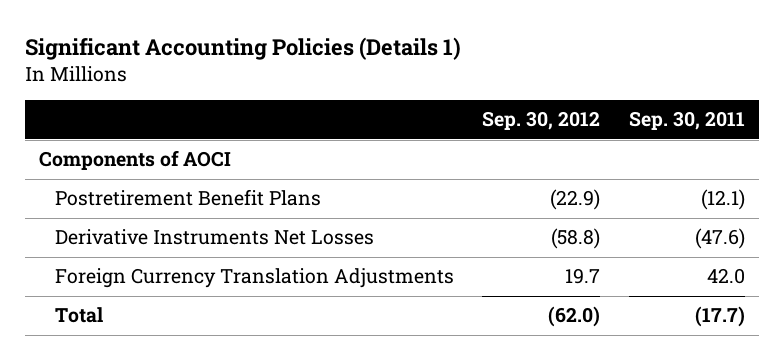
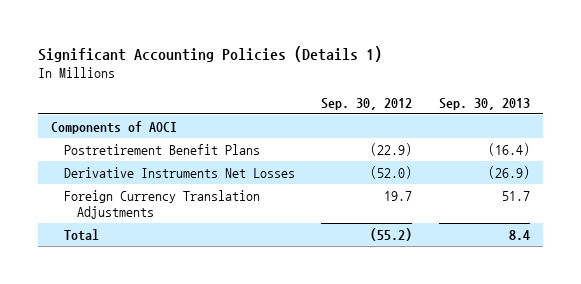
[628,111,745,131] Sep. 30, 2011 -> none
none -> [438,97,530,110] Sep. 30, 2013
[551,228,601,250] (58.8) -> [370,165,413,179] (52.0)
[548,306,601,328] (62.0) -> [370,227,413,241] (55.2)

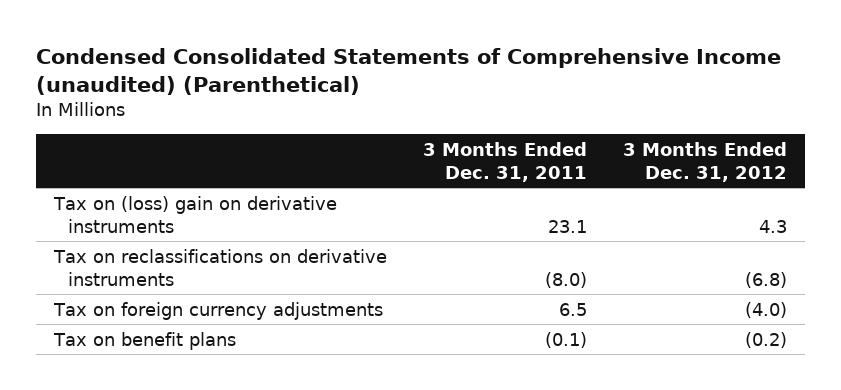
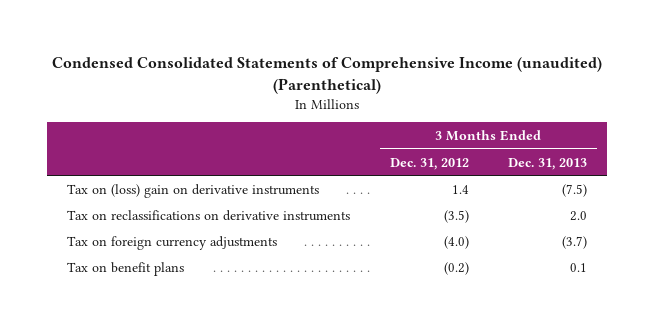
[422,141,587,182] 3 Months Ended Dec. 31, 2011 -> none
none -> [508,157,588,170] Dec. 31, 2013
[758,219,787,233] 4.3 -> [451,184,469,194] 1.4
[744,271,787,288] (6.8) -> [443,209,469,223] (3.5)

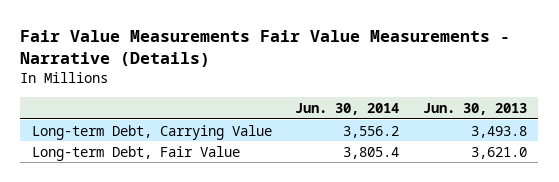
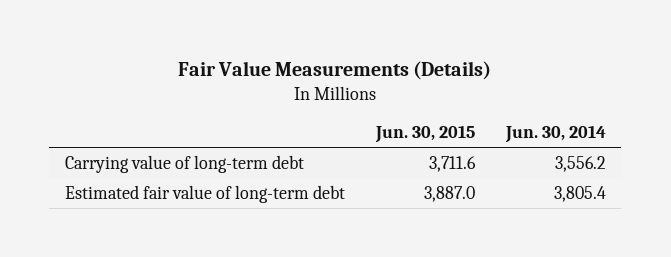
[20,30,511,68] Fair Value Measurements Fair Value Measurements - Narrative (Details) -> [178,61,492,81] Fair Value Measurements (Details)
[422,103,527,116] Jun. 30, 2013 -> none
none -> [374,125,475,144] Jun. 30, 2015
[31,124,272,140] Long-term Debt, Carrying Value -> [64,154,304,173] Carrying value of long-term debt
[31,145,240,161] Long-term Debt, Fair Value -> [64,184,345,203] Estimated fair value of long-term debt

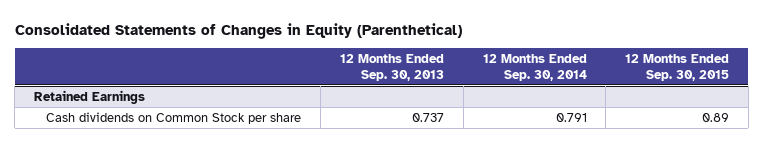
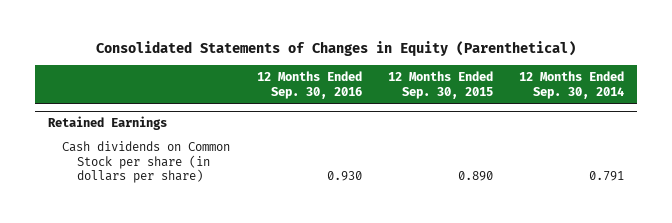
[340,53,445,81] 12 Months Ended Sep. 30, 2013 -> none
none -> [256,71,362,99] 12 Months Ended Sep. 30, 2016
[46,112,302,125] Cash dividends on Common Stock per share -> [62,140,231,184] Cash dividends on Common Stock per share (in dollars per share)
[702,113,730,123] 0.89 -> [457,171,493,182] 0.890

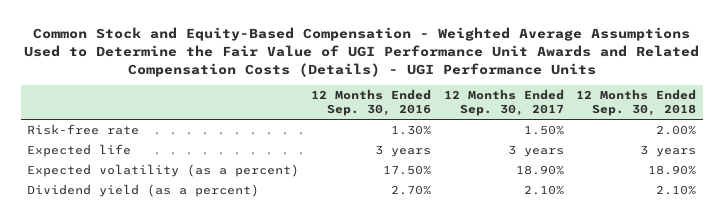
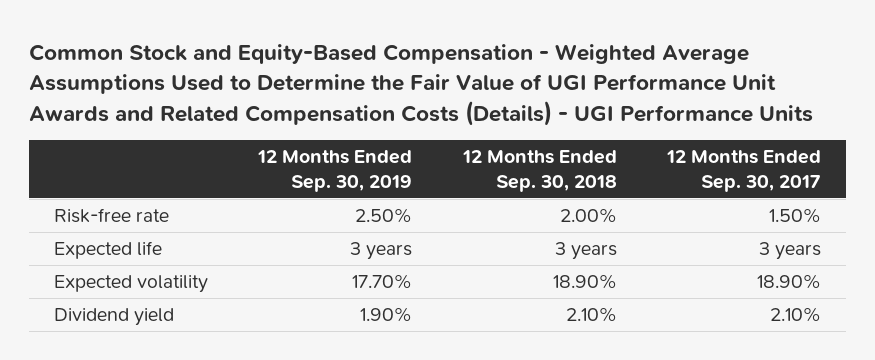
[311,89,432,117] 12 Months Ended Sep. 30, 2016 -> none
none -> [257,150,413,193] 12 Months Ended Sep. 30, 2019
[26,163,299,177] Expected volatility (as a percent) -> [54,275,209,294] Expected volatility
[26,183,259,197] Dividend yield (as a percent) -> [54,308,175,327] Dividend yield

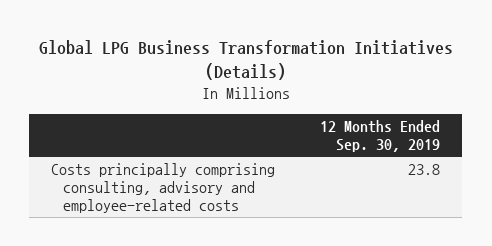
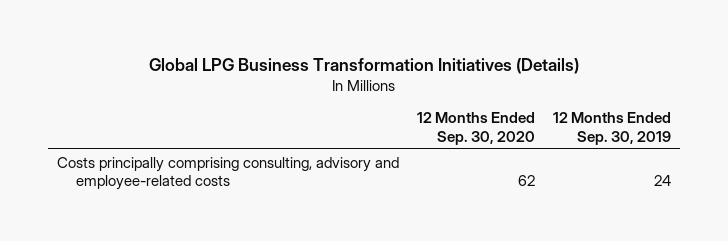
none -> [416,112,535,145] 12 Months Ended Sep. 30, 2020
[408,164,441,176] 23.8 -> [653,175,671,187] 24

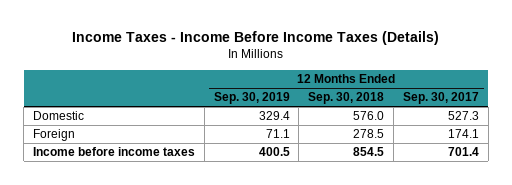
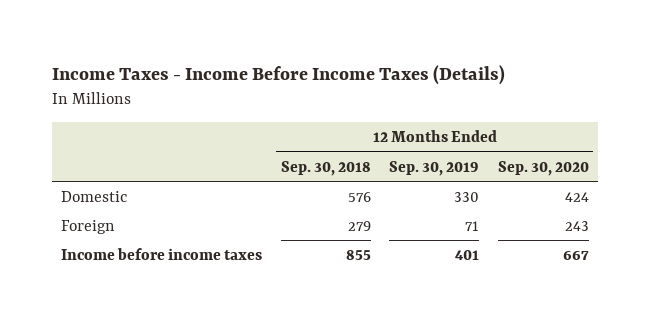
[402,92,479,105] Sep. 30, 2017 -> none
none -> [497,160,589,176] Sep. 30, 2020
[258,111,290,121] 329.4 -> [454,191,480,202] 330
[353,111,385,121] 576.0 -> [347,191,371,202] 576
[265,129,290,139] 71.1 -> [465,220,480,231] 71
[353,129,385,139] 278.5 -> [347,220,371,231] 279
[258,147,290,157] 400.5 -> [455,249,480,260] 401
[353,147,385,157] 854.5 -> [345,249,371,260] 855

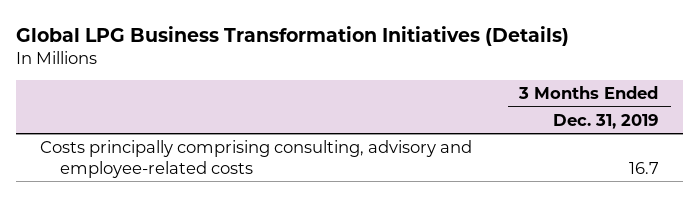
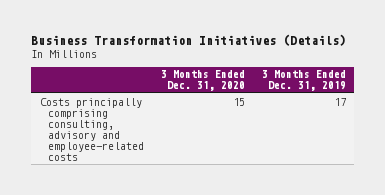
[16,25,570,46] Global LPG Business Transformation Initiatives (Details) -> [31,34,347,47] Business Transformation Initiatives (Details)
none -> [161,70,246,92] 3 Months Ended Dec. 31, 2020
[628,161,659,174] 16.7 -> [333,97,346,106] 17

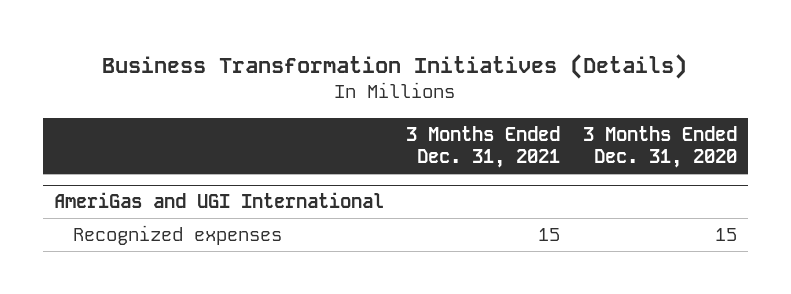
[261,70,346,92] 3 Months Ended Dec. 31, 2019 -> none
none -> [406,125,561,169] 3 Months Ended Dec. 31, 2021
none -> [54,192,385,209] AmeriGas and UGI International
[39,97,145,161] Costs principally comprising consulting, advisory and employee-related costs -> [73,225,283,246] Recognized expenses

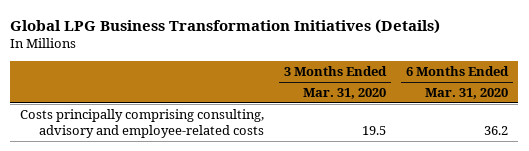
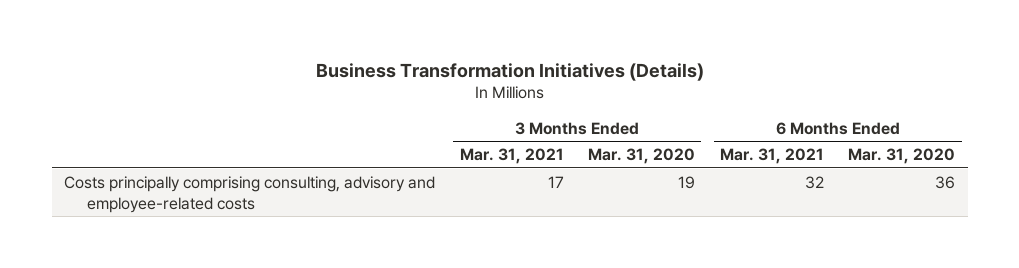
[10,18,441,34] Global LPG Business Transformation Initiatives (Details) -> [315,62,704,81] Business Transformation Initiatives (Details)
none -> [459,148,564,165] Mar. 31, 2021
none -> [719,148,824,165] Mar. 31, 2021
[362,126,387,136] 19.5 -> [678,175,696,189] 19
[484,126,509,136] 36.2 -> [935,175,956,189] 36

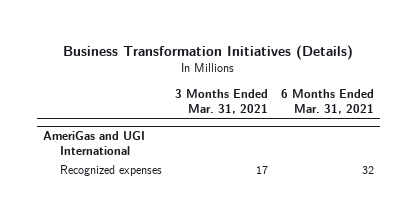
[588,148,696,165] Mar. 31, 2020 -> none
[848,148,956,165] Mar. 31, 2020 -> none
none -> [43,131,146,155] AmeriGas and UGI International
[63,175,435,213] Costs principally comprising consulting, advisory and employee-related costs -> [60,164,163,176] Recognized expenses

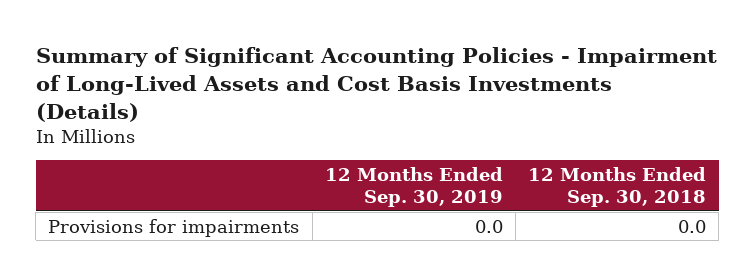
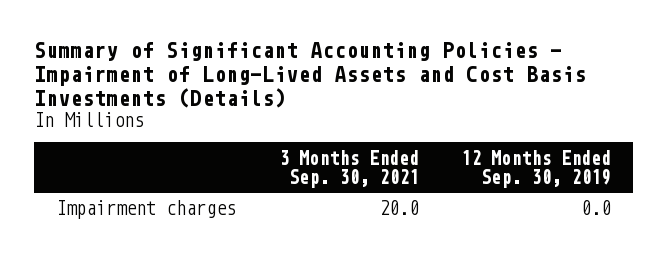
[527,167,706,208] 12 Months Ended Sep. 30, 2018 -> none
none -> [278,149,419,189] 3 Months Ended Sep. 30, 2021
[48,218,300,237] Provisions for impairments -> [55,200,236,220] Impairment charges

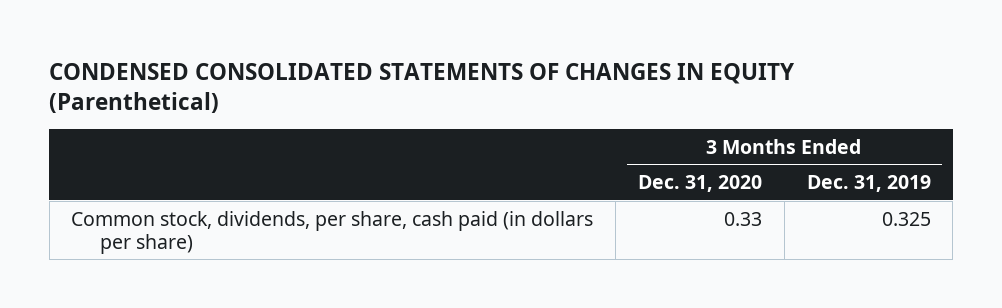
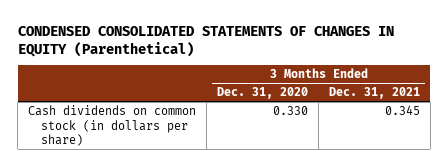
[806,175,931,193] Dec. 31, 2019 -> none
none -> [329,87,421,100] Dec. 31, 2021
[71,210,594,254] Common stock, dividends, per share, cash paid (in dollars per share) -> [28,105,197,147] Cash dividends on common stock (in dollars per share)
[724,211,763,226] 0.33 -> [273,106,309,116] 0.330

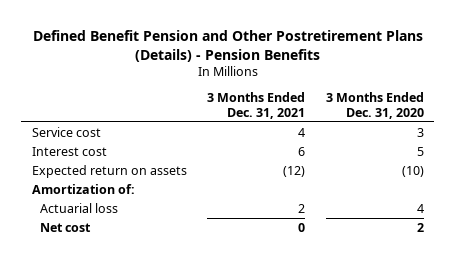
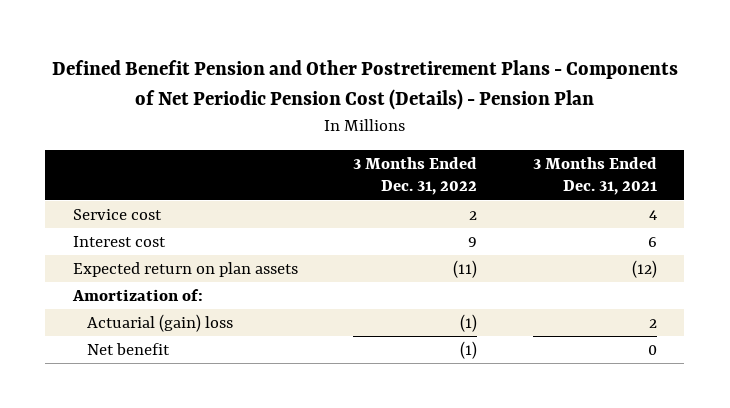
[32,29,423,62] Defined Benefit Pension and Other Postretirement Plans (Details) - Pension Benefits -> [51,60,678,110] Defined Benefit Pension and Other Postretirement Plans - Components of Net Periodic Pension Cost (Details) - Pension Plan
[325,92,424,119] 3 Months Ended Dec. 31, 2020 -> none
none -> [353,156,478,196] 3 Months Ended Dec. 31, 2022
[31,164,187,178] Expected return on assets -> [73,262,299,278] Expected return on plan assets
[40,202,119,213] Actuarial loss -> [86,314,233,333] Actuarial (gain) loss
[40,222,92,232] Net cost -> [86,343,170,356] Net benefit

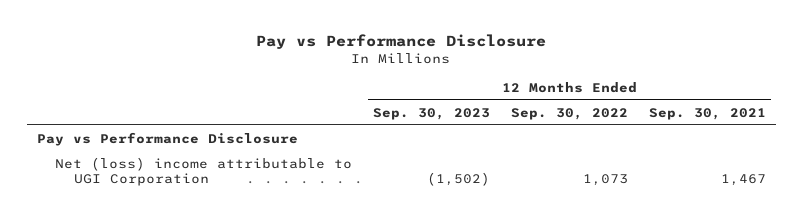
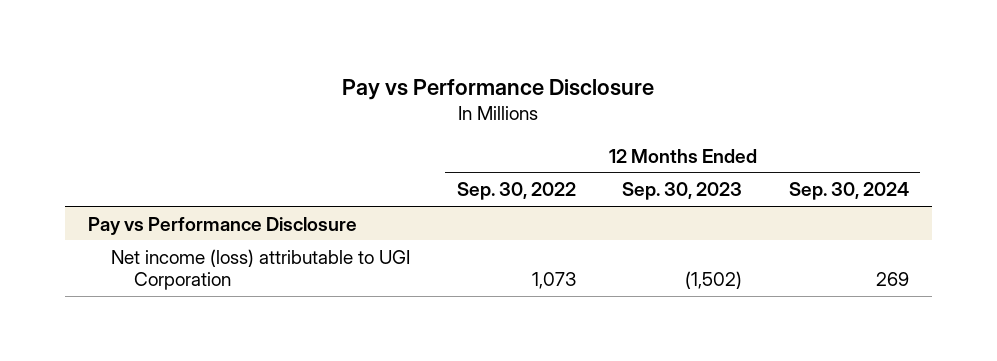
[648,107,766,120] Sep. 30, 2021 -> none
none -> [788,182,909,201] Sep. 30, 2024
[55,156,353,187] Net (loss) income attributable to UGI Corporation -> [111,248,411,290] Net income (loss) attributable to UGI Corporation

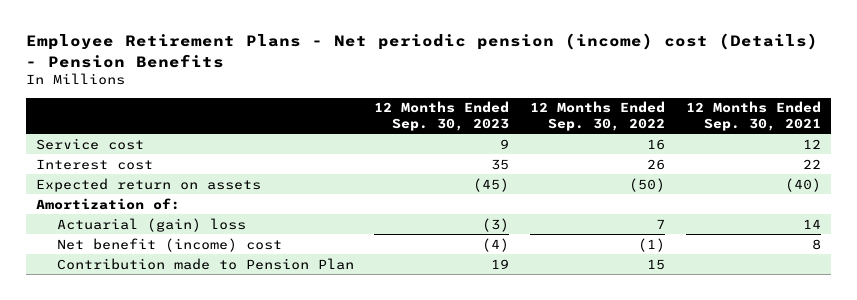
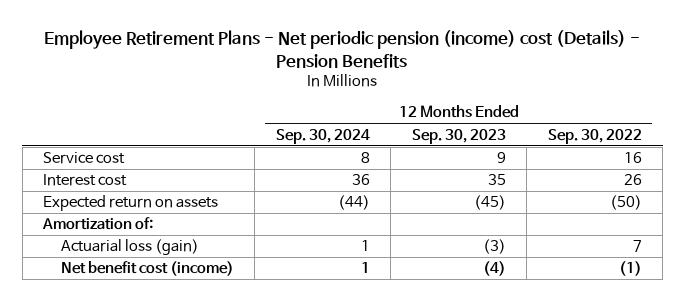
[685,101,821,131] 12 Months Ended Sep. 30, 2021 -> none
none -> [275,128,370,144] Sep. 30, 2024
[56,257,354,270] Contribution made to Pension Plan -> none
[56,217,246,232] Actuarial (gain) loss -> [60,239,199,256] Actuarial loss (gain)
[56,237,282,252] Net benefit (income) cost -> [60,261,234,277] Net benefit cost (income)

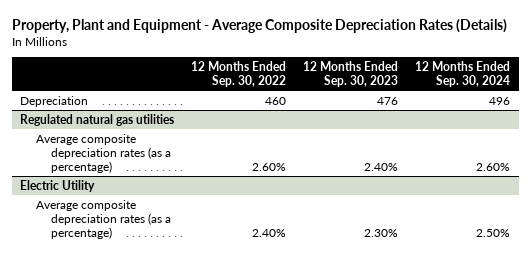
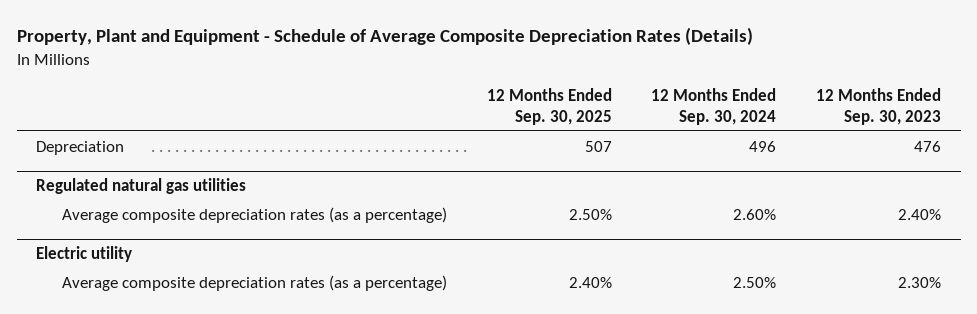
[11,18,507,33] Property, Plant and Equipment - Average Composite Depreciation Rates (Details) -> [16,27,753,46] Property, Plant and Equipment - Schedule of Average Composite Depreciation Rates (Details)
[191,61,287,88] 12 Months Ended Sep. 30, 2022 -> none
none -> [486,87,612,125] 12 Months Ended Sep. 30, 2025
[20,179,96,192] Electric Utility -> [36,246,133,263] Electric utility

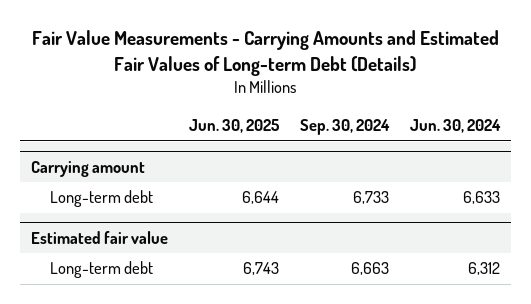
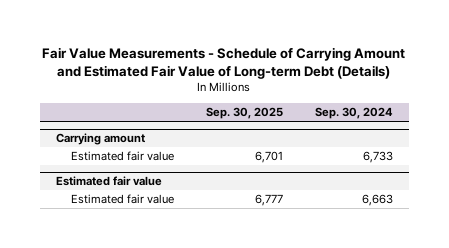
[32,30,500,77] Fair Value Measurements - Carrying Amounts and Estimated Fair Values of Long-term Debt (Details) -> [42,46,406,79] Fair Value Measurements - Schedule of Carrying Amount and Estimated Fair Value of Long-term Debt (Details)
[188,119,280,134] Jun. 30, 2025 -> none
[410,119,502,134] Jun. 30, 2024 -> none
none -> [205,107,283,120] Sep. 30, 2025
[50,190,154,208] Long-term debt -> [70,151,174,162] Estimated fair value
[50,261,154,279] Long-term debt -> [70,194,174,205] Estimated fair value

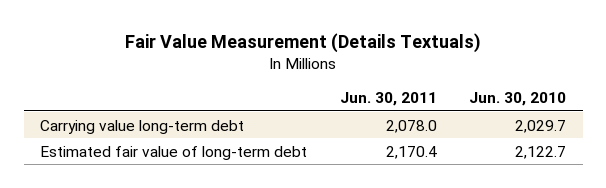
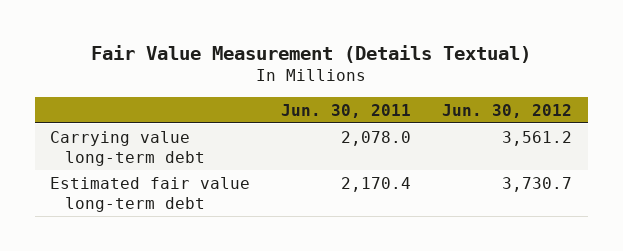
[125,32,482,53] Fair Value Measurement (Details Textuals) -> [91,44,532,63] Fair Value Measurement (Details Textual)
[469,91,567,106] Jun. 30, 2010 -> none
none -> [442,104,573,119] Jun. 30, 2012
[40,145,308,160] Estimated fair value of long-term debt -> [50,176,251,213] Estimated fair value long-term debt

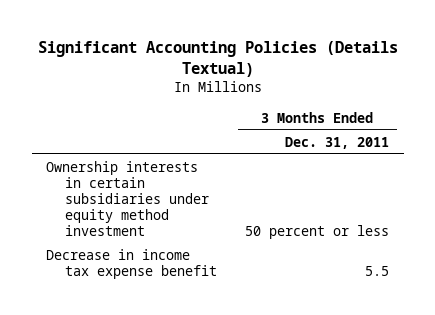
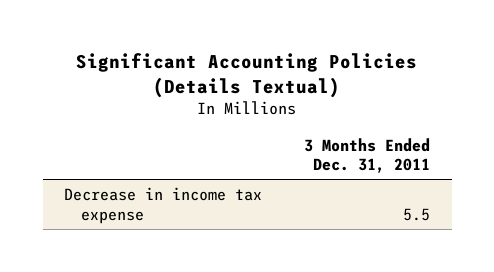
[46,160,209,236] Ownership interests in certain subsidiaries under equity method investment -> none
[46,248,217,279] Decrease in income tax expense benefit -> [63,187,262,224] Decrease in income tax expense

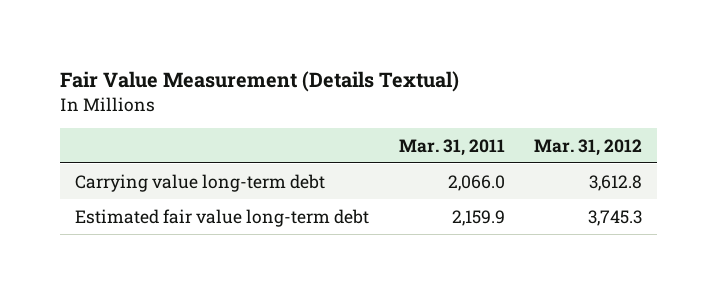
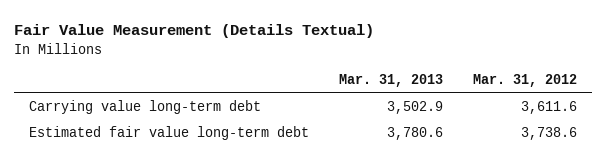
[398,138,505,156] Mar. 31, 2011 -> none
none -> [339,74,444,88] Mar. 31, 2013
[589,174,643,191] 3,612.8 -> [521,101,578,115] 3,611.6
[588,209,643,226] 3,745.3 -> [521,127,578,141] 3,738.6

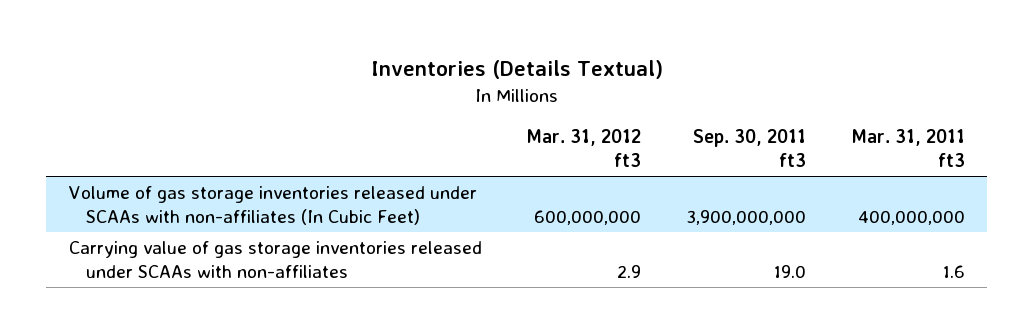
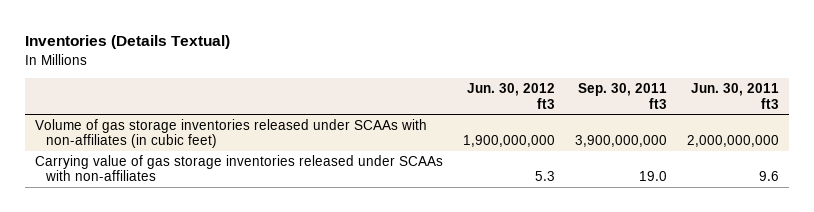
[526,129,642,168] Mar. 31, 2012 ft3 -> none
[851,129,966,168] Mar. 31, 2011 ft3 -> none
none -> [466,83,555,109] Jun. 30, 2012 ft3
none -> [690,83,779,109] Jun. 30, 2011 ft3
[68,186,477,225] Volume of gas storage inventories released under SCAAs with non-affiliates (In Cubic Feet) -> [35,118,428,149] Volume of gas storage inventories released under SCAAs with non-affiliates (in cubic feet)

